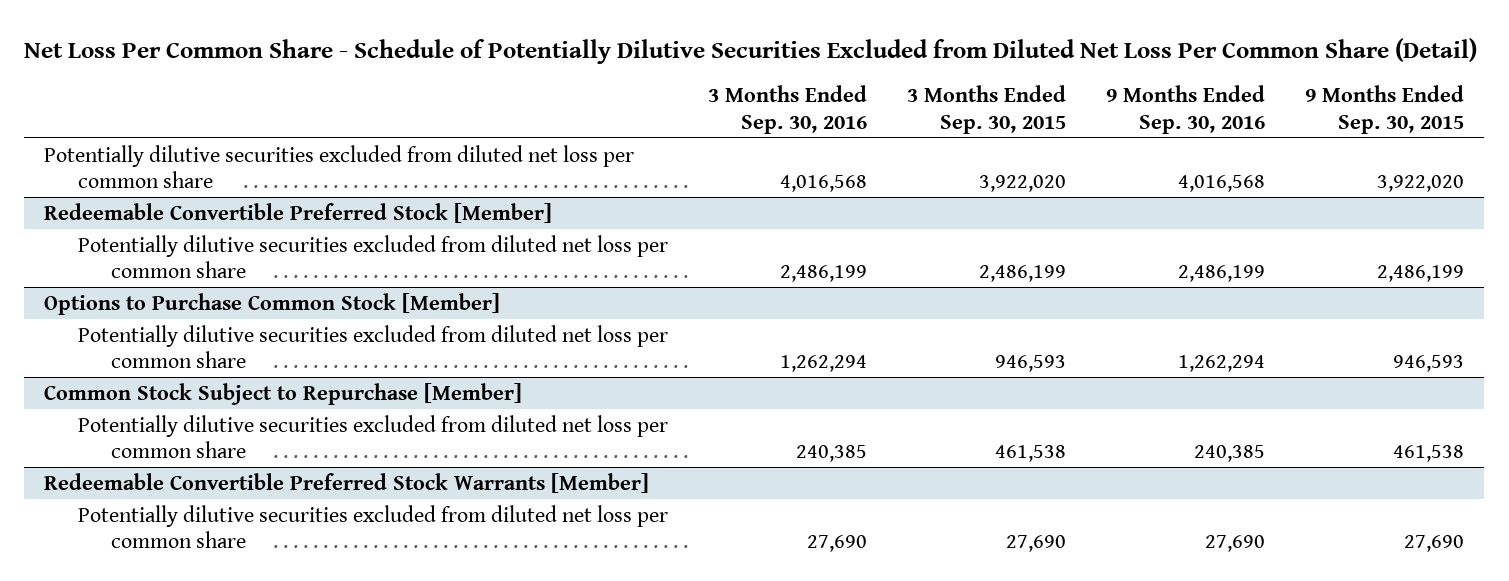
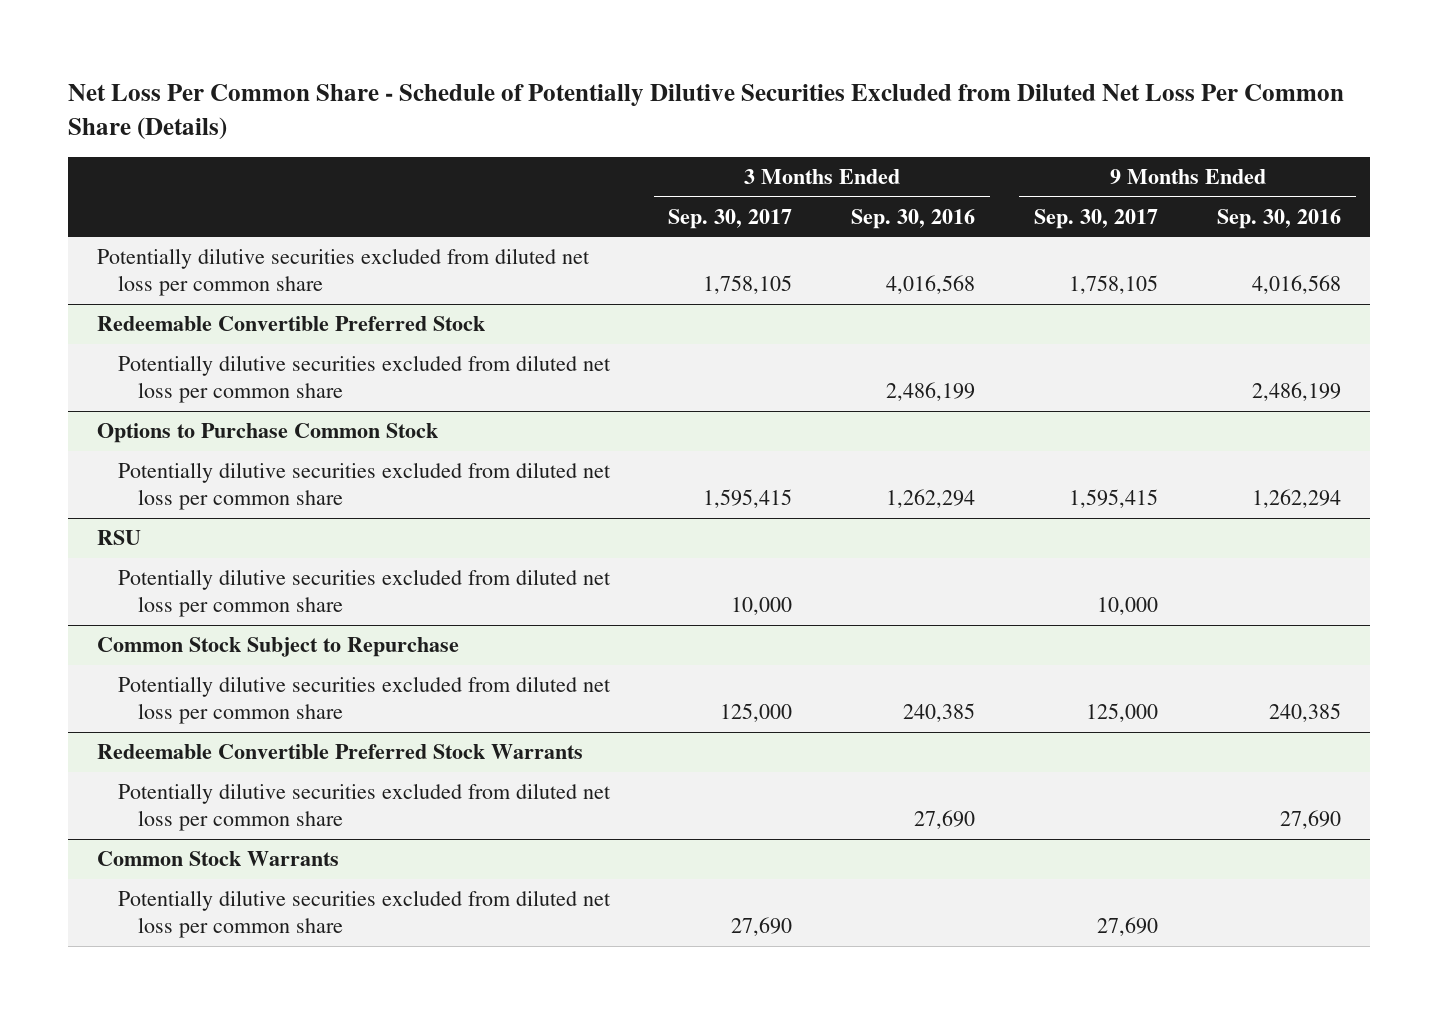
[24,38,1478,65] Net Loss Per Common Share - Schedule of Potentially Dilutive Securities Excluded from Diluted Net Loss Per Common Share (Detail) -> [67,84,1344,141] Net Loss Per Common Share - Schedule of Potentially Dilutive Securities Excluded from Diluted Net Loss Per Common Share (Details)
[907,85,1067,134] 3 Months Ended Sep. 30, 2015 -> none
[1305,85,1465,134] 9 Months Ended Sep. 30, 2015 -> none
none -> [668,208,793,229] Sep. 30, 2017
none -> [1034,208,1159,229] Sep. 30, 2017
[44,202,553,223] Redeemable Convertible Preferred Stock [Member] -> [97,316,486,332] Redeemable Convertible Preferred Stock
[44,292,501,315] Options to Purchase Common Stock [Member] -> [97,423,439,444] Options to Purchase Common Stock
none -> [97,530,142,546] RSU
none -> [117,569,611,618] Potentially dilutive securities excluded from diluted net loss per common share
[44,382,523,405] Common Stock Subject to Repurchase [Member] -> [97,637,460,658] Common Stock Subject to Repurchase
[44,472,650,493] Redeemable Convertible Preferred Stock Warrants [Member] -> [97,744,584,760] Redeemable Convertible Preferred Stock Warrants
none -> [97,851,340,867] Common Stock Warrants
none -> [117,890,611,939] Potentially dilutive securities excluded from diluted net loss per common share

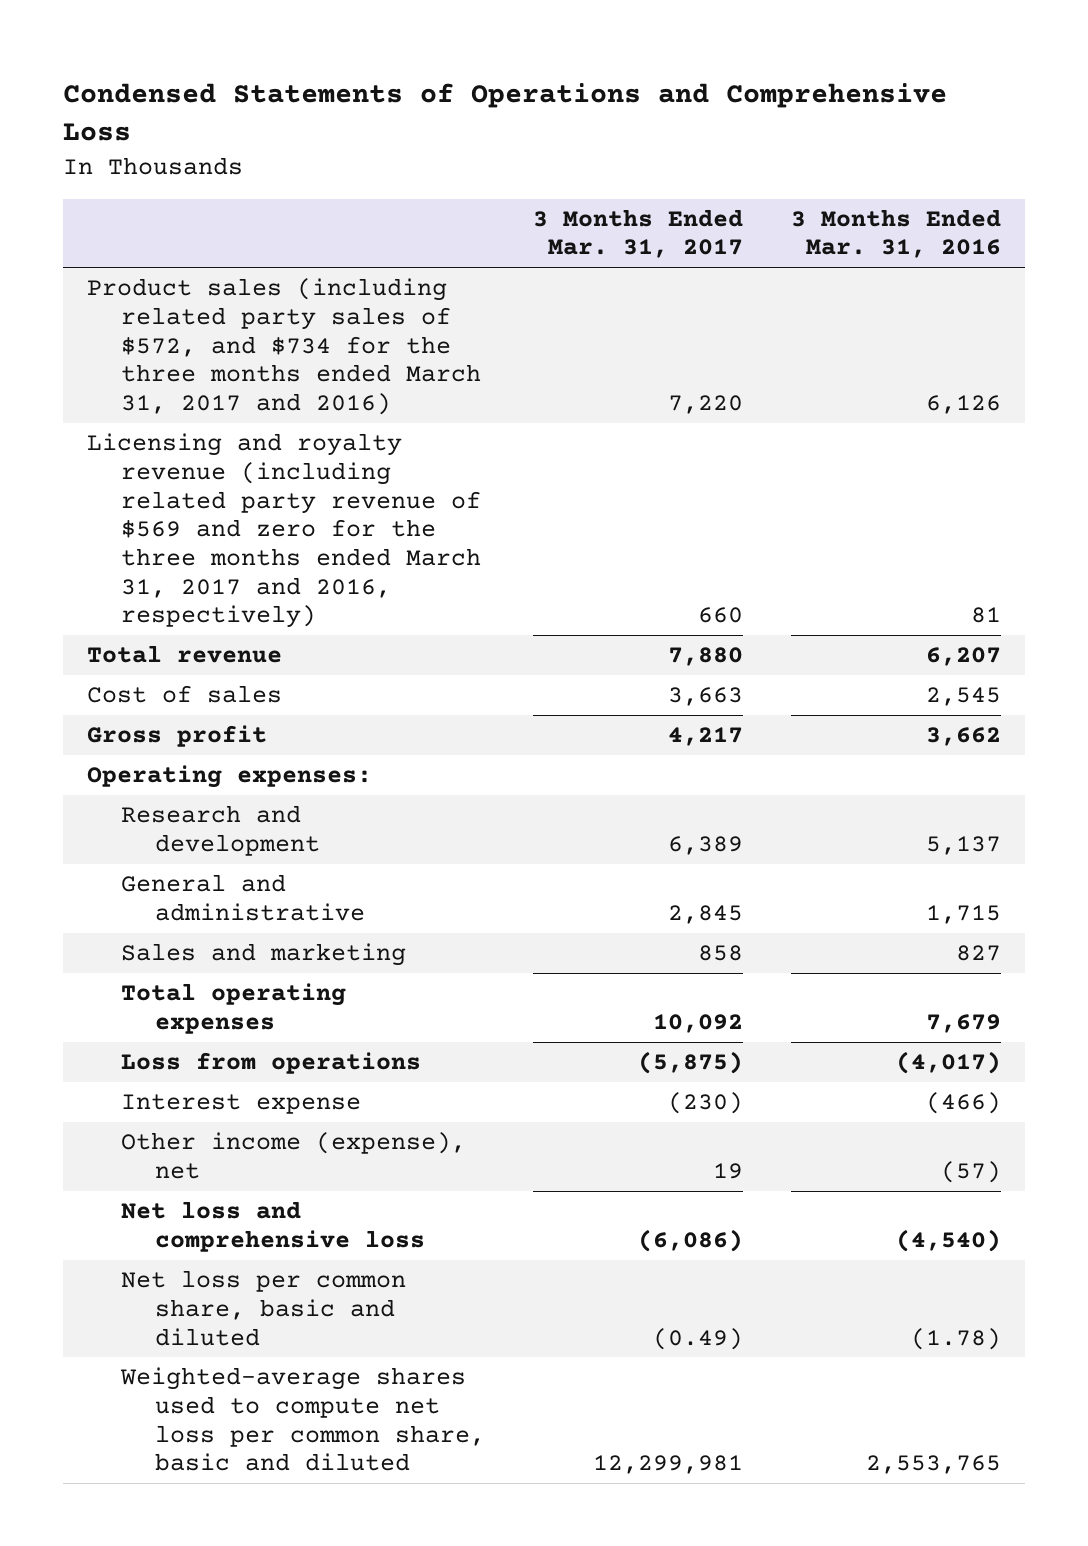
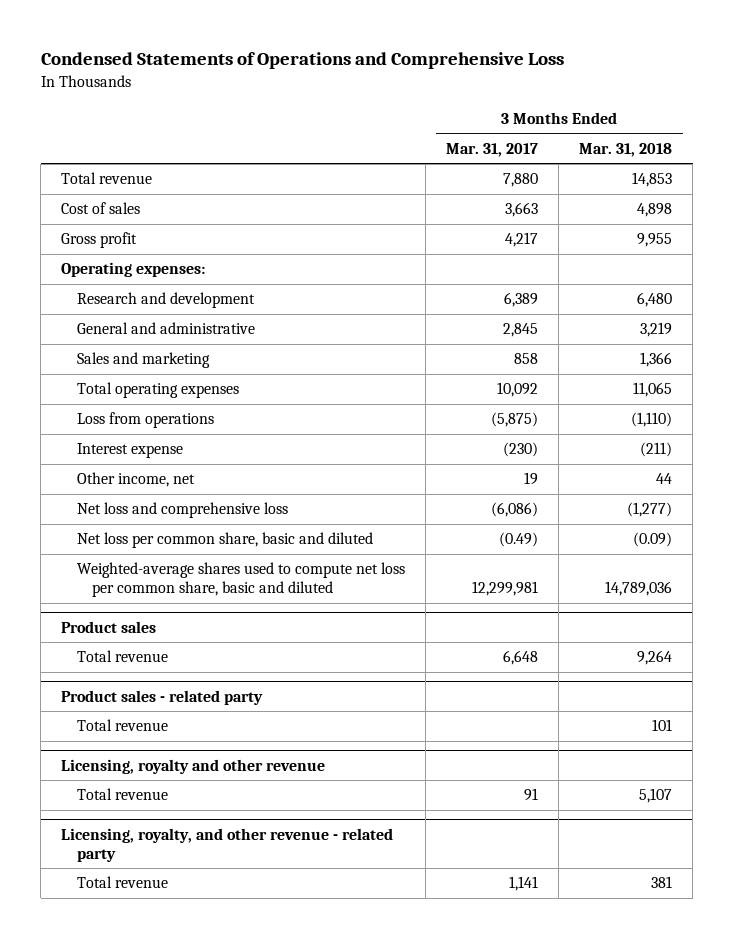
[790,208,1001,259] 3 Months Ended Mar. 31, 2016 -> none
none -> [579,142,673,157] Mar. 31, 2018
[87,278,481,416] Product sales (including related party sales of $572, and $734 for the three months ended March 31, 2017 and 2016) -> none
[87,433,481,629] Licensing and royalty revenue (including related party revenue of $569 and zero for the three months ended March 31, 2017 and 2016, respectively) -> none
[120,1132,466,1179] Other income (expense), net -> [76,472,195,488] Other income, net
none -> [61,620,157,633] Product sales
none -> [76,650,168,663] Total revenue
none -> [61,689,264,705] Product sales - related party
none -> [76,719,168,732] Total revenue
none -> [61,758,326,774] Licensing, royalty and other revenue
none -> [76,788,168,801] Total revenue
none -> [61,827,394,862] Licensing, royalty, and other revenue - related party
none -> [76,876,168,889] Total revenue

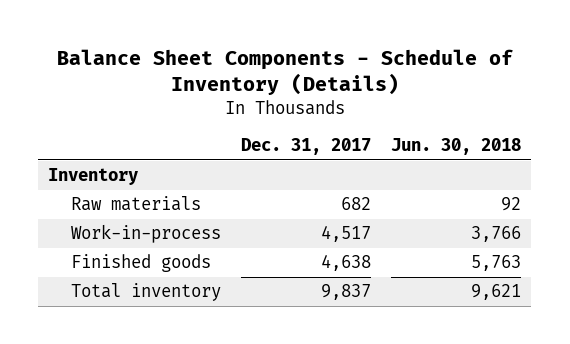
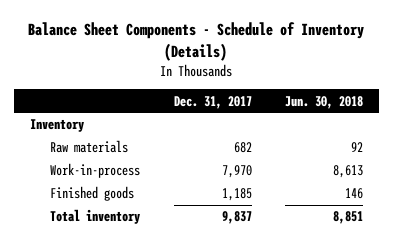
[321,225,372,243] 4,517 -> [221,165,252,179] 7,970
[471,226,522,243] 3,766 -> [332,165,363,179] 8,613
[321,254,372,272] 4,638 -> [221,188,252,202] 1,185
[471,255,522,272] 5,763 -> [344,188,363,200] 146
[471,284,522,301] 9,621 -> [332,211,363,225] 8,851

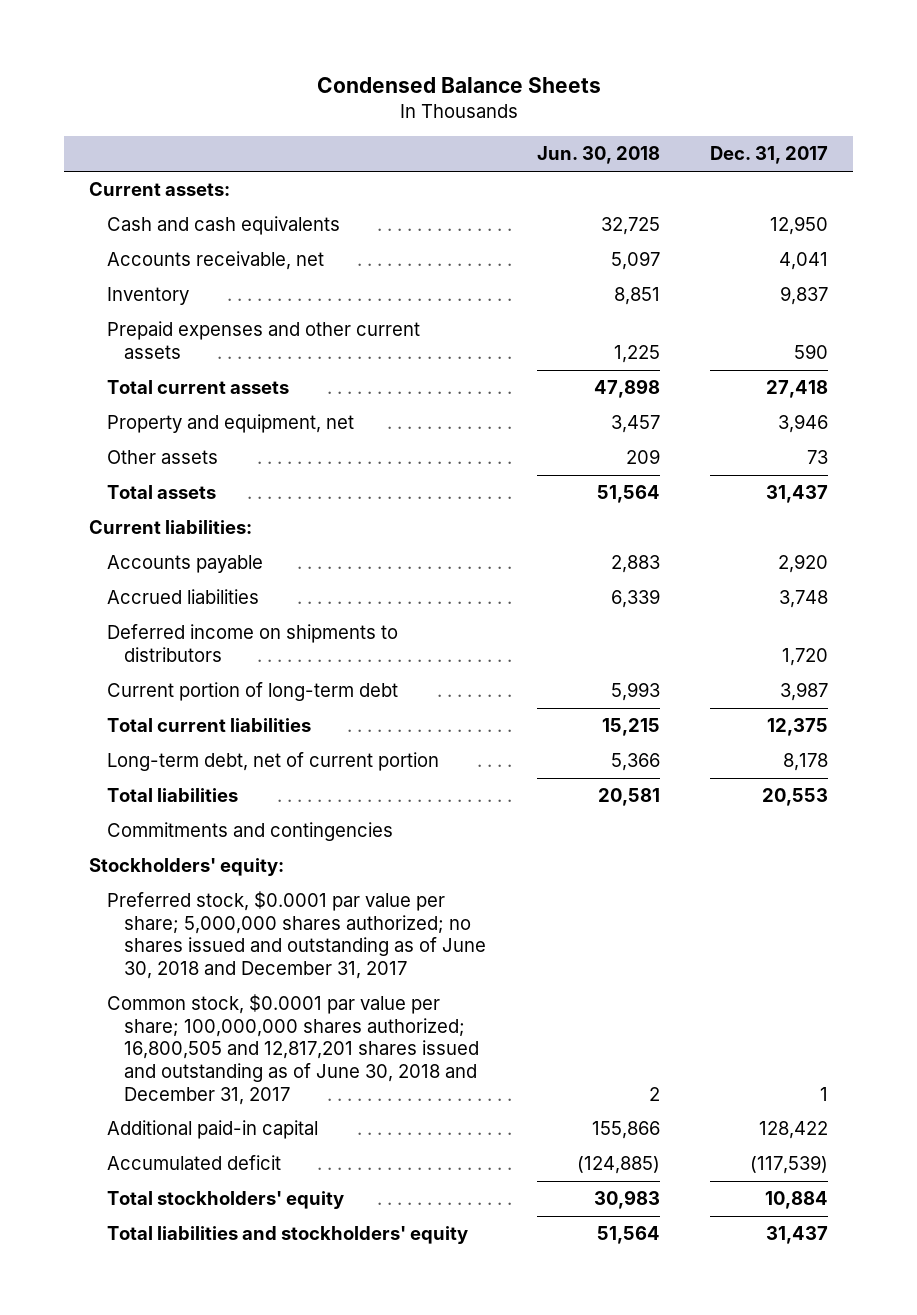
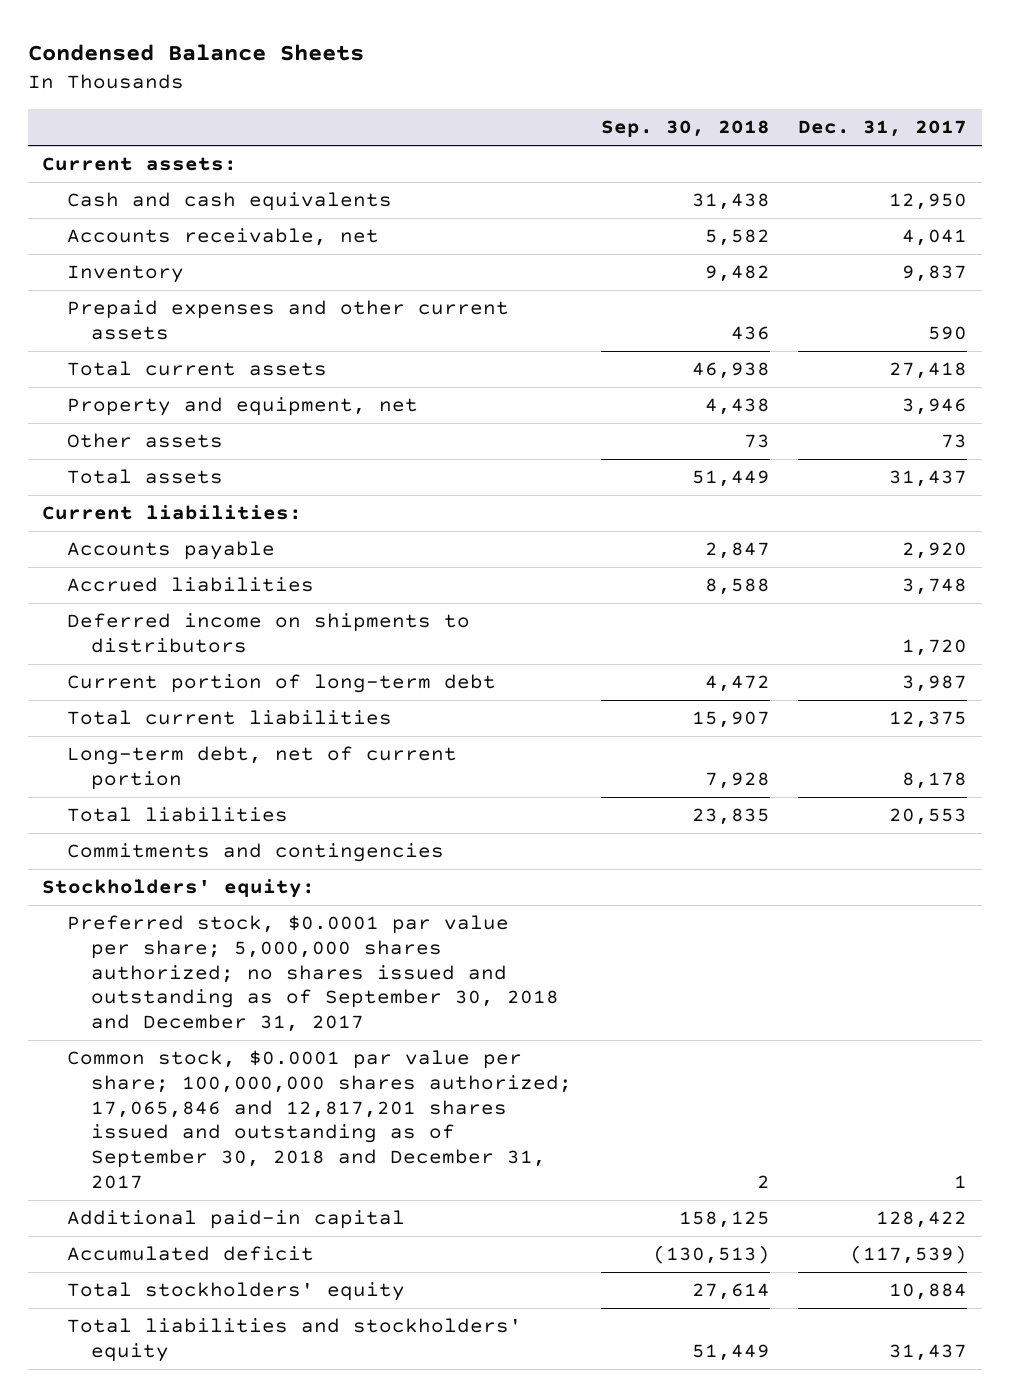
[536,146,660,165] Jun. 30, 2018 -> none
none -> [600,120,770,138] Sep. 30, 2018
[106,891,487,980] Preferred stock, $0.0001 par value per share; 5,000,000 shares authorized; no shares issued and outstanding as of June 30, 2018 and December 31, 2017 -> [66,915,559,1033] Preferred stock, $0.0001 par value per share; 5,000,000 shares authorized; no shares issued and outstanding as of September 30, 2018 and December 31, 2017
[106,994,480,1105] Common stock, $0.0001 par value per share; 100,000,000 shares authorized; 16,800,505 and 12,817,201 shares issued and outstanding as of June 30, 2018 and December 31, 2017 -> [66,1050,572,1189] Common stock, $0.0001 par value per share; 100,000,000 shares authorized; 17,065,846 and 12,817,201 shares issued and outstanding as of September 30, 2018 and December 31, 2017

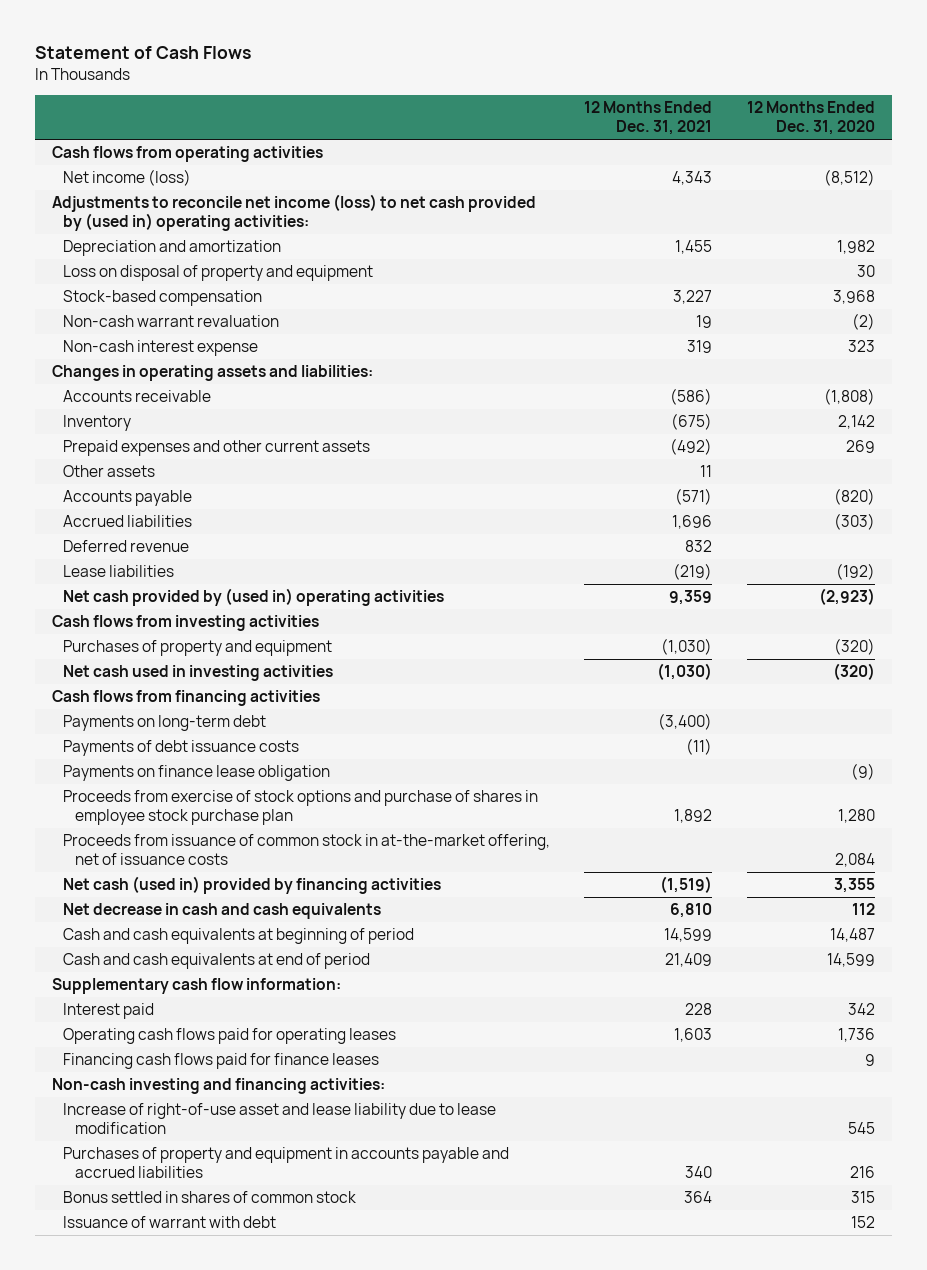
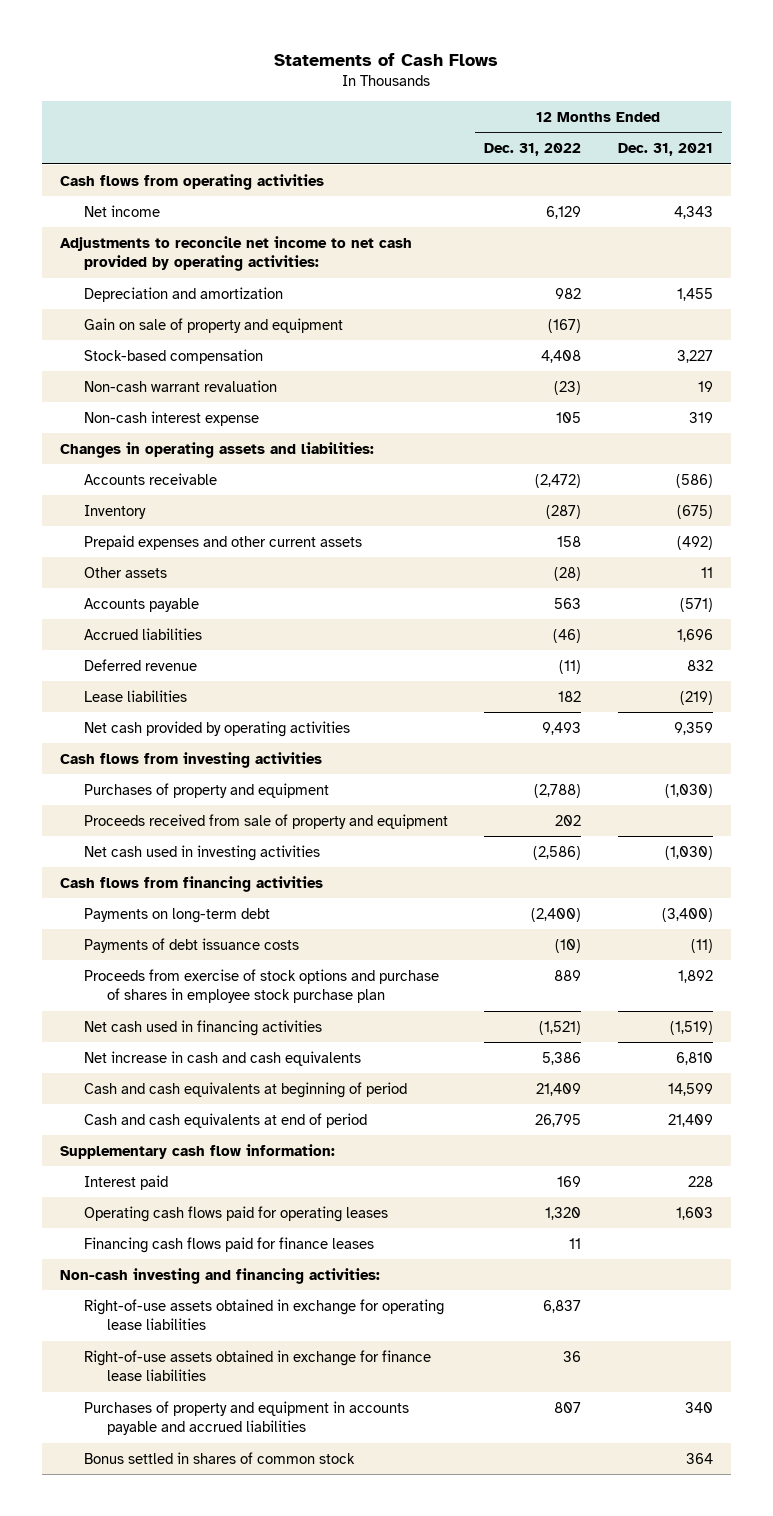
[35,45,252,59] Statement of Cash Flows -> [274,52,499,66] Statements of Cash Flows
[746,101,875,136] 12 Months Ended Dec. 31, 2020 -> none
none -> [484,142,582,156] Dec. 31, 2022
[63,169,192,187] Net income (loss) -> [83,204,160,217] Net income
[52,194,537,232] Adjustments to reconcile net income (loss) to net cash provided by (used in) operating activities: -> [60,235,413,272] Adjustments to reconcile net income to net cash provided by operating activities:
[63,265,374,282] Loss on disposal of property and equipment -> [83,317,343,333] Gain on sale of property and equipment
[63,588,445,607] Net cash provided by (used in) operating activities -> [83,720,350,737] Net cash provided by operating activities
none -> [83,813,448,829] Proceeds received from sale of property and equipment
[63,765,331,782] Payments on finance lease obligation -> none
[63,834,551,866] Proceeds from issuance of common stock in at-the-market offering, net of issuance costs -> none
[63,876,442,895] Net cash (used in) provided by financing activities -> [83,1019,322,1036] Net cash used in financing activities
[63,903,382,920] Net decrease in cash and cash equivalents -> [83,1050,361,1066] Net increase in cash and cash equivalents
[63,1103,497,1135] Increase of right-of-use asset and lease liability due to lease modification -> none
none -> [83,1298,444,1331] Right-of-use assets obtained in exchange for operating lease liabilities
none -> [83,1349,431,1382] Right-of-use assets obtained in exchange for finance lease liabilities
[63,1216,277,1229] Issuance of warrant with debt -> none

